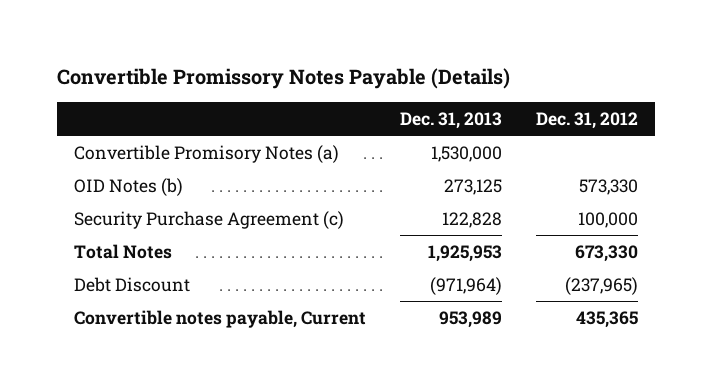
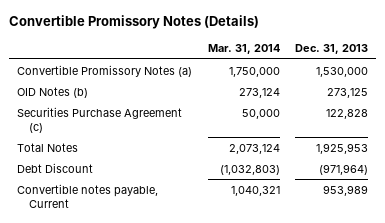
[57,68,511,90] Convertible Promissory Notes Payable (Details) -> [8,15,259,30] Convertible Promissory Notes (Details)
[535,111,638,129] Dec. 31, 2012 -> none
none -> [207,44,280,55] Mar. 31, 2014
[74,144,340,163] Convertible Promisory Notes (a) -> [16,64,192,77] Convertible Promissory Notes (a)
[74,210,345,229] Security Purchase Agreement (c) -> [16,106,182,133] Securities Purchase Agreement (c)

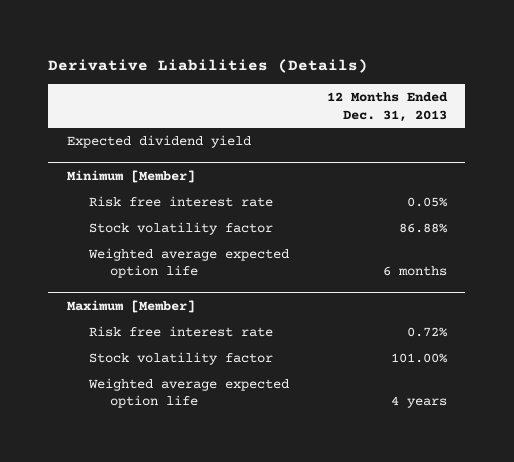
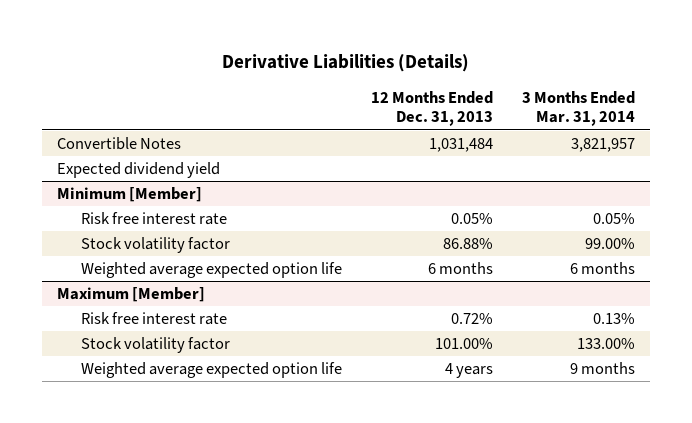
none -> [521,90,635,127] 3 Months Ended Mar. 31, 2014
none -> [56,137,181,151] Convertible Notes

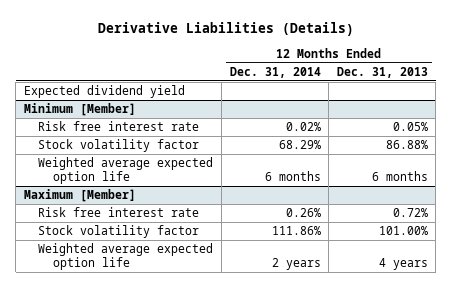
[521,90,635,127] 3 Months Ended Mar. 31, 2014 -> none
none -> [229,66,321,78] Dec. 31, 2014
[56,137,181,151] Convertible Notes -> none

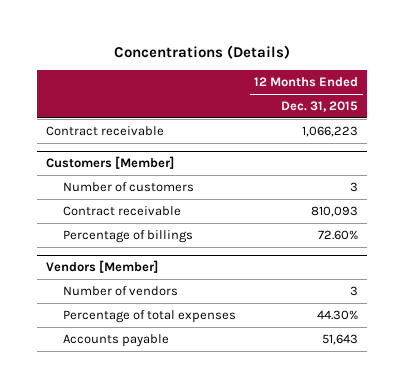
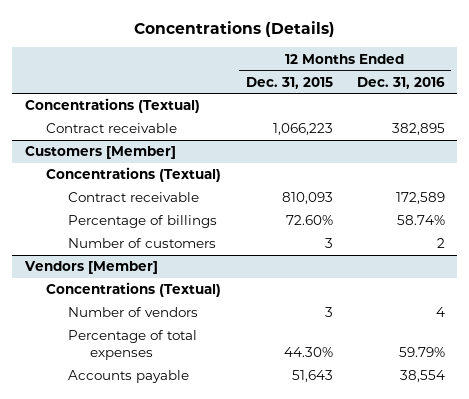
none -> [356,76,445,89] Dec. 31, 2016
none -> [24,98,200,114] Concentrations (Textual)
none -> [46,167,222,183] Concentrations (Textual)
[63,182,195,193] Number of customers -> [68,238,217,249] Number of customers
none -> [46,282,222,298] Concentrations (Textual)

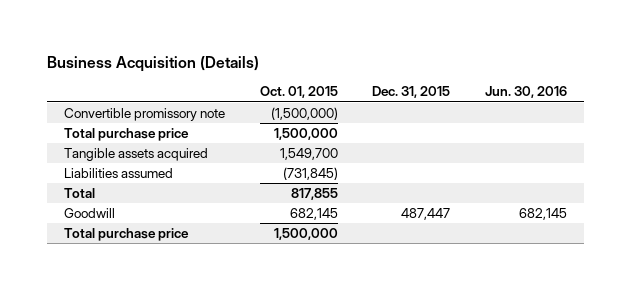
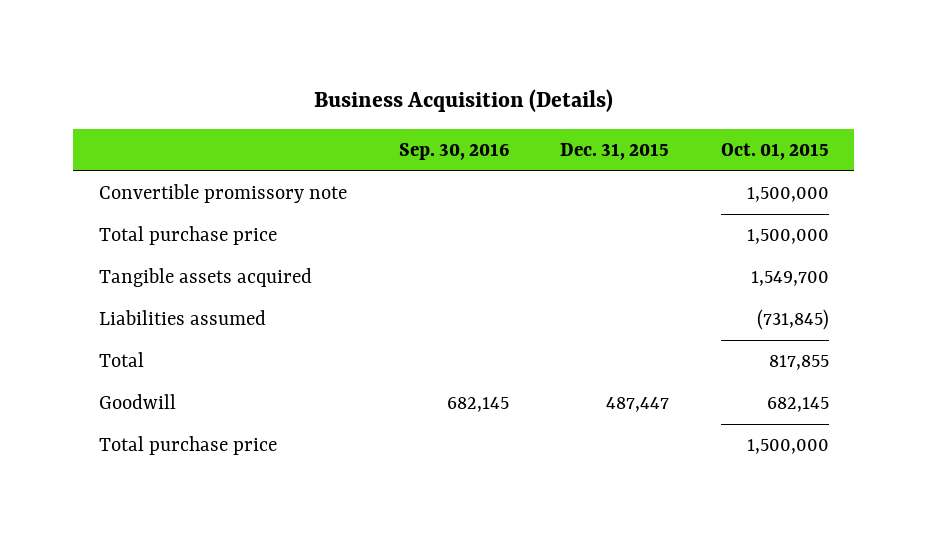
[484,86,567,99] Jun. 30, 2016 -> none
none -> [398,142,509,160] Sep. 30, 2016
[270,107,338,121] (1,500,000) -> [746,187,829,203] 1,500,000

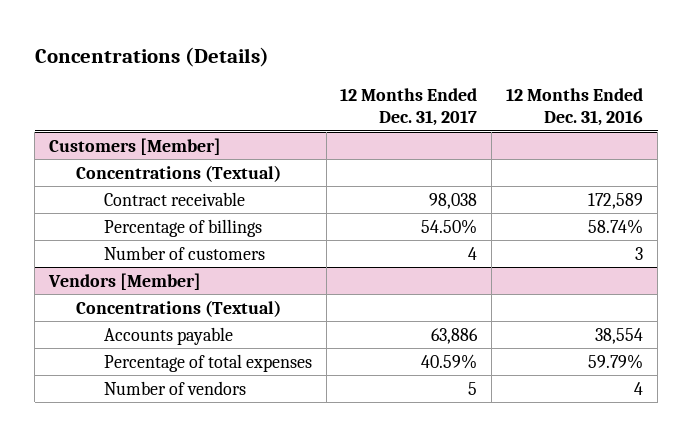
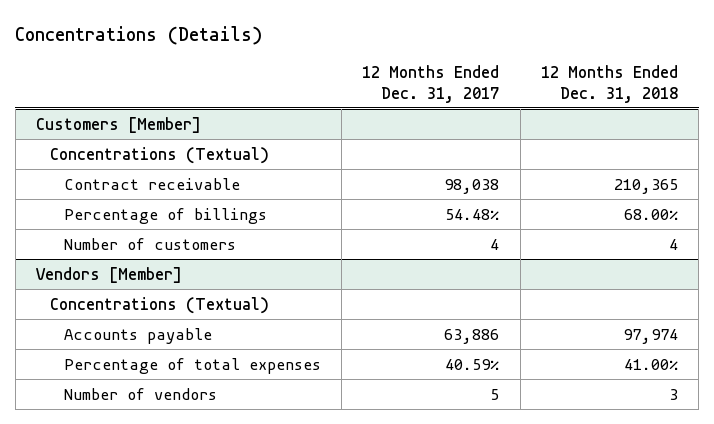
[506,87,644,127] 12 Months Ended Dec. 31, 2016 -> none
none -> [541,65,679,103] 12 Months Ended Dec. 31, 2018
[421,218,478,234] 54.50% -> [445,208,500,220] 54.48%

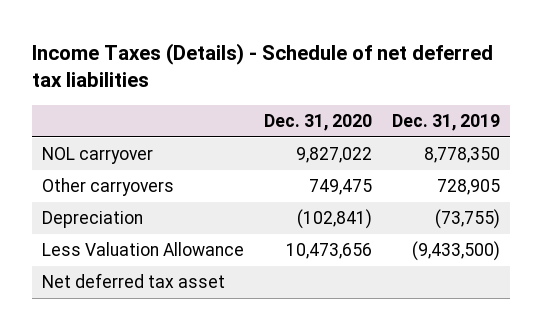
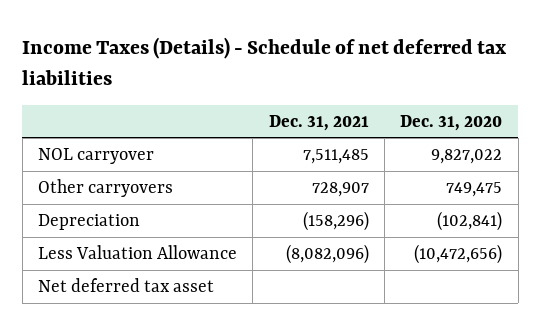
[392,114,501,132] Dec. 31, 2019 -> none
none -> [268,114,369,131] Dec. 31, 2021
[286,243,373,260] 10,473,656 -> [414,243,503,264] (10,472,656)

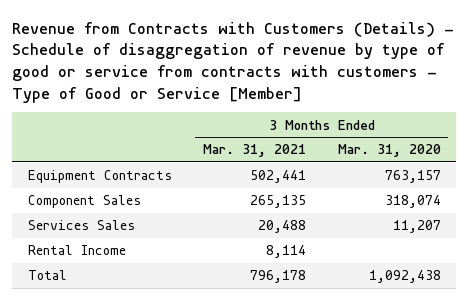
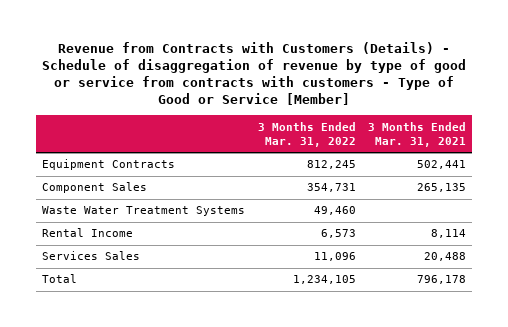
[337,144,441,158] Mar. 31, 2020 -> none
none -> [257,121,356,147] 3 Months Ended Mar. 31, 2022
none -> [41,206,245,217] Waste Water Treatment Systems
[27,220,135,231] Services Sales -> [41,251,140,261] Services Sales

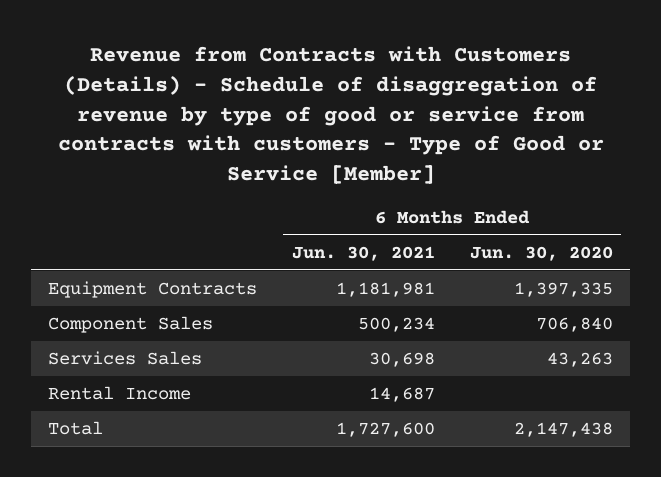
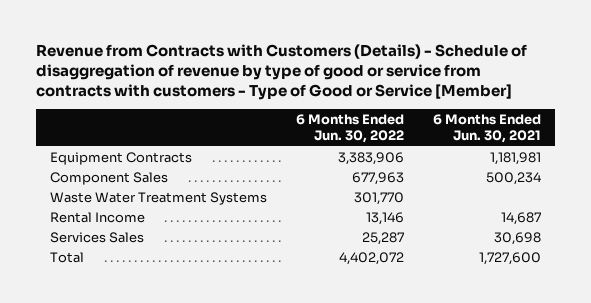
[469,245,613,261] Jun. 30, 2020 -> none
none -> [295,114,404,144] 6 Months Ended Jun. 30, 2022
none -> [50,191,268,205] Waste Water Treatment Systems
[48,351,203,366] Services Sales -> [50,231,145,243] Services Sales

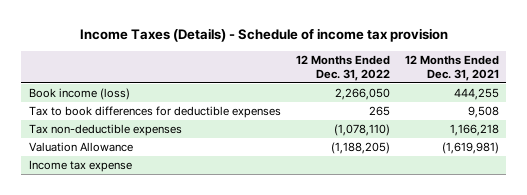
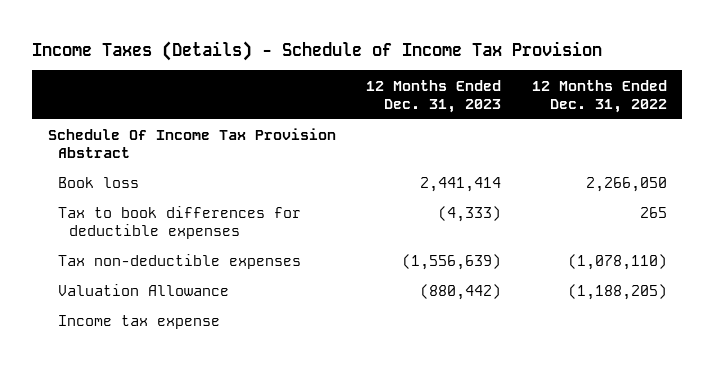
[79,28,448,43] Income Taxes (Details) - Schedule of income tax provision -> [32,40,603,61] Income Taxes (Details) - Schedule of Income Tax Provision
[404,54,499,82] 12 Months Ended Dec. 31, 2021 -> none
none -> [366,79,502,113] 12 Months Ended Dec. 31, 2023
none -> [47,128,336,159] Schedule Of Income Tax Provision Abstract
[28,87,130,100] Book income (loss) -> [58,177,140,189] Book loss

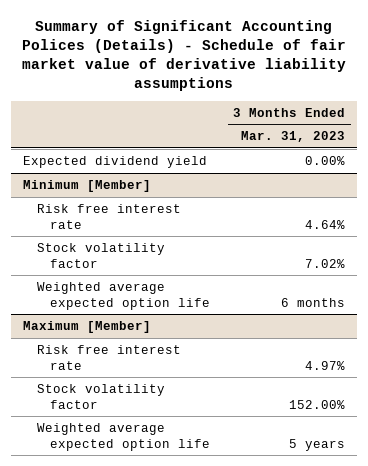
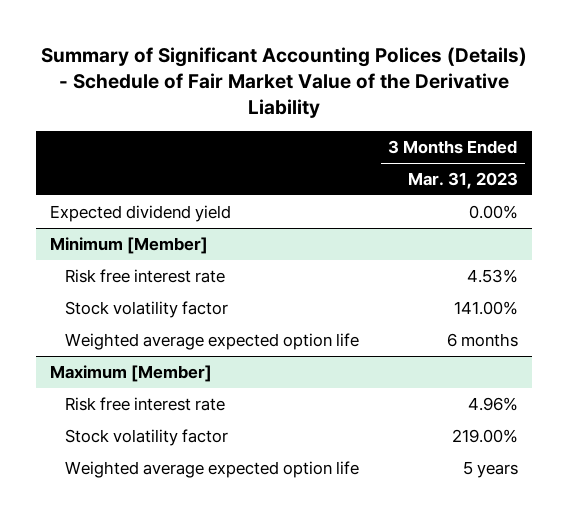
[22,19,347,92] Summary of Significant Accounting Polices (Details) - Schedule of fair market value of derivative liability assumptions -> [40,46,527,119] Summary of Significant Accounting Polices (Details) - Schedule of Fair Market Value of the Derivative Liability
[305,219,346,229] 4.64% -> [466,268,518,283] 4.53%
[305,258,346,268] 7.02% -> [453,300,518,315] 141.00%
[305,360,346,370] 4.97% -> [467,396,518,411] 4.96%
[289,399,346,409] 152.00% -> [451,428,518,443] 219.00%

